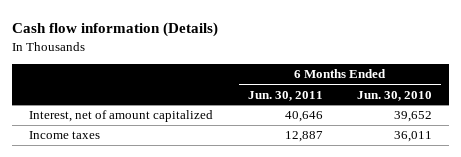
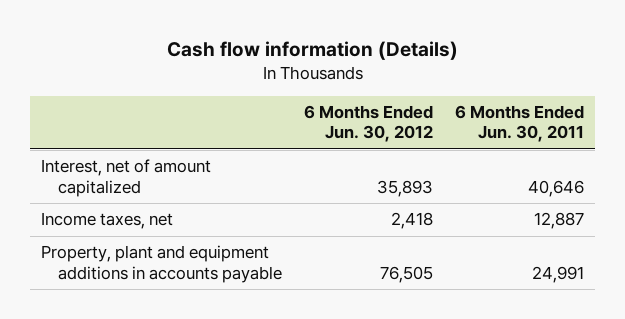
[356,90,432,101] Jun. 30, 2010 -> none
none -> [303,105,433,143] 6 Months Ended Jun. 30, 2012
[29,131,101,140] Income taxes -> [41,212,174,230] Income taxes, net
none -> [41,245,282,283] Property, plant and equipment additions in accounts payable

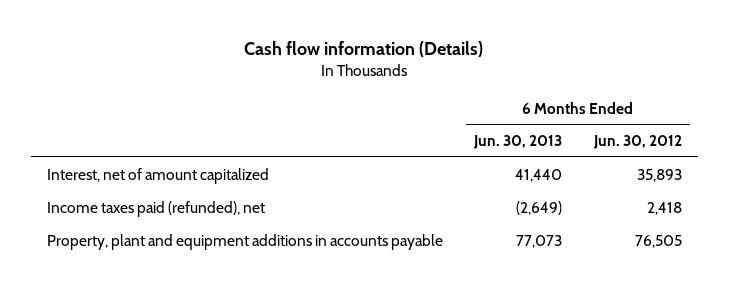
[454,105,584,143] 6 Months Ended Jun. 30, 2011 -> none
none -> [473,135,563,150] Jun. 30, 2013
[41,212,174,230] Income taxes, net -> [46,200,265,217] Income taxes paid (refunded), net

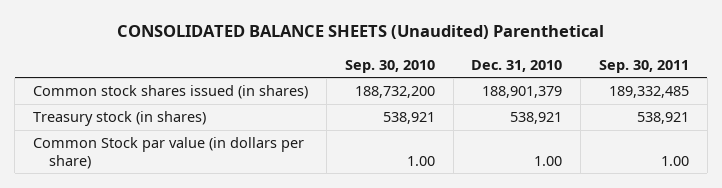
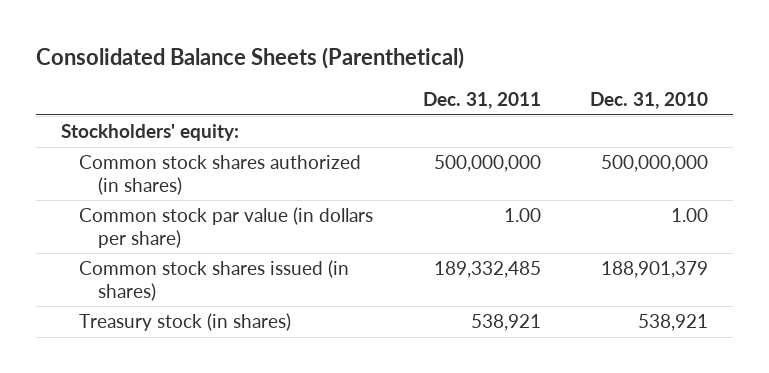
[117,25,605,40] CONSOLIDATED BALANCE SHEETS (Unaudited) Parenthetical -> [35,46,464,69] Consolidated Balance Sheets (Parenthetical)
[344,59,435,73] Sep. 30, 2010 -> none
[598,59,689,73] Sep. 30, 2011 -> none
none -> [422,91,541,109] Dec. 31, 2011
none -> [60,124,239,142] Stockholders' equity:
none -> [79,155,362,195] Common stock shares authorized (in shares)
none -> [79,207,374,248] Common stock par value (in dollars per share)
[33,137,305,169] Common Stock par value (in dollars per share) -> none

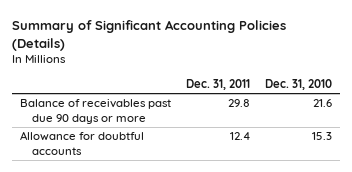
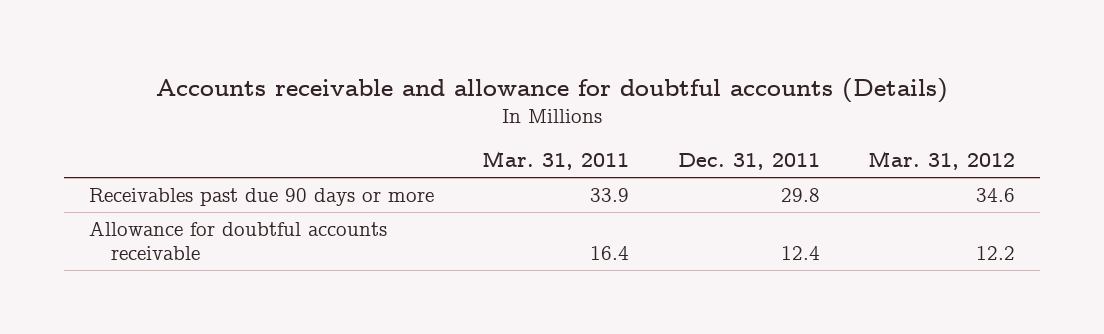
[11,19,286,51] Summary of Significant Accounting Policies (Details) -> [155,77,948,103] Accounts receivable and allowance for doubtful accounts (Details)
[265,78,333,90] Dec. 31, 2010 -> none
none -> [482,151,630,171] Mar. 31, 2011
none -> [868,151,1016,171] Mar. 31, 2012
[19,99,171,124] Balance of receivables past due 90 days or more -> [88,187,434,206] Receivables past due 90 days or more
[19,131,144,155] Allowance for doubtful accounts -> [88,220,387,260] Allowance for doubtful accounts receivable

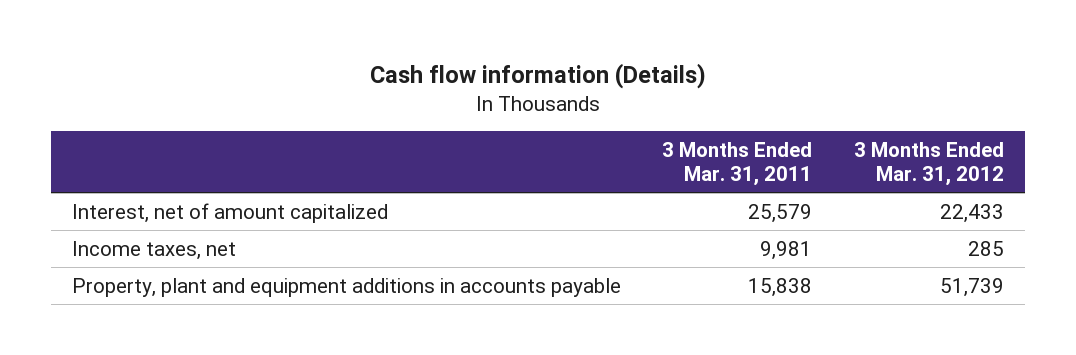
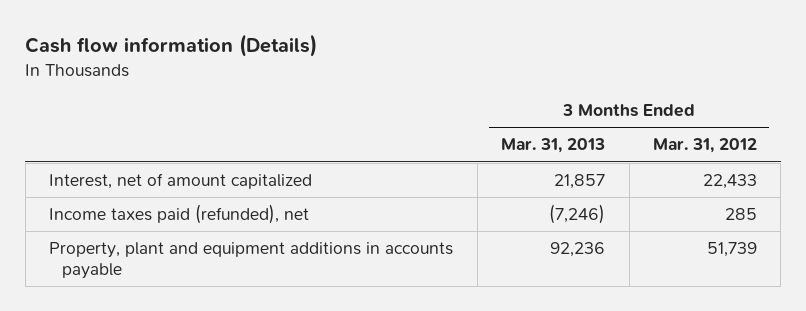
[662,142,813,186] 3 Months Ended Mar. 31, 2011 -> none
none -> [501,138,606,154] Mar. 31, 2013
[71,240,236,260] Income taxes, net -> [49,203,310,224] Income taxes paid (refunded), net

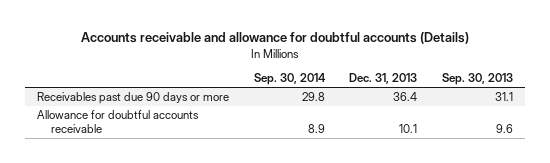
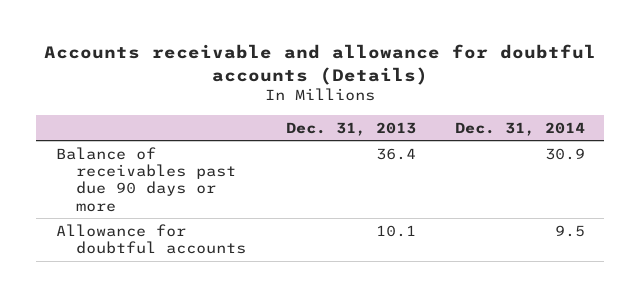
[253,73,326,86] Sep. 30, 2014 -> none
[441,73,513,86] Sep. 30, 2013 -> none
none -> [454,121,585,136] Dec. 31, 2014
[36,92,229,105] Receivables past due 90 days or more -> [55,146,237,212] Balance of receivables past due 90 days or more
[36,110,199,133] Allowance for doubtful accounts receivable -> [55,223,247,255] Allowance for doubtful accounts

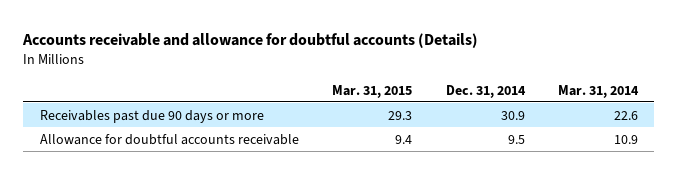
[285,121,416,136] Dec. 31, 2013 -> none
none -> [332,84,413,98] Mar. 31, 2015
none -> [557,84,639,98] Mar. 31, 2014
[55,146,237,212] Balance of receivables past due 90 days or more -> [40,109,265,123] Receivables past due 90 days or more
[55,223,247,255] Allowance for doubtful accounts -> [40,133,300,145] Allowance for doubtful accounts receivable

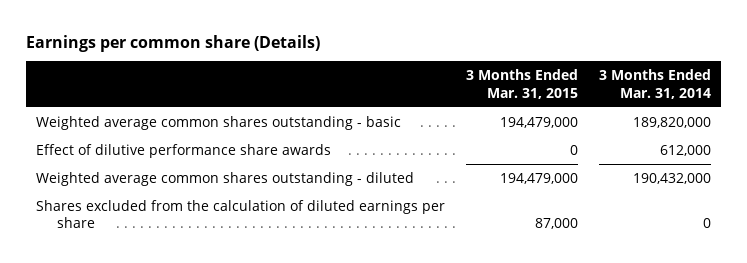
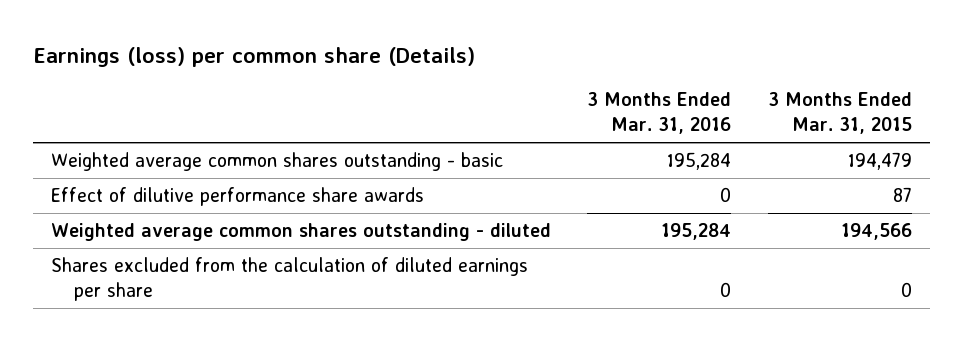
[26,34,321,52] Earnings per common share (Details) -> [32,46,475,67] Earnings (loss) per common share (Details)
[598,69,711,99] 3 Months Ended Mar. 31, 2014 -> none
none -> [587,92,732,135] 3 Months Ended Mar. 31, 2016
[500,116,579,128] 194,479,000 -> [847,152,912,171] 194,479
[570,144,579,155] 0 -> [892,187,912,203] 87
[500,172,579,184] 194,479,000 -> [840,223,912,241] 194,566
[535,218,579,230] 87,000 -> [900,281,912,297] 0

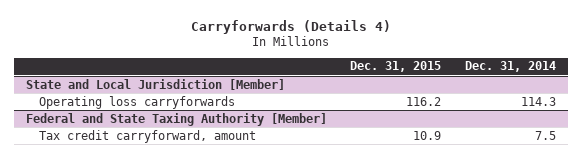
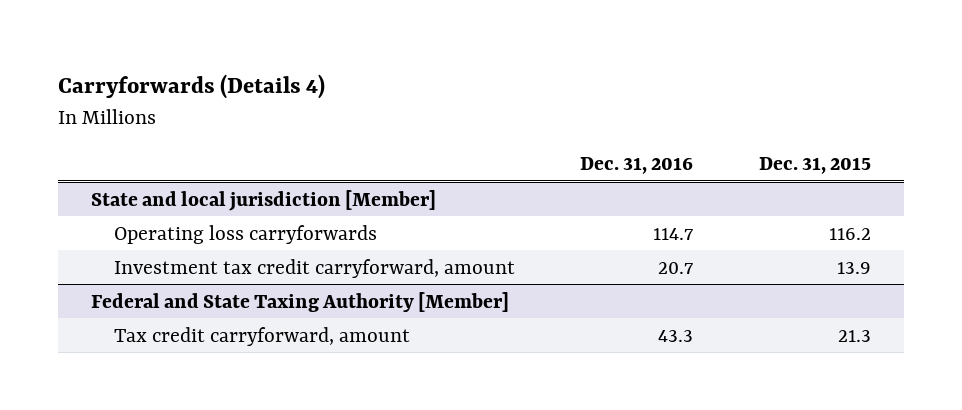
[464,61,556,73] Dec. 31, 2014 -> none
none -> [580,157,694,175] Dec. 31, 2016
[25,78,285,90] State and Local Jurisdiction [Member] -> [90,189,436,211] State and local jurisdiction [Member]
none -> [113,258,515,278] Investment tax credit carryforward, amount
[413,130,442,140] 10.9 -> [837,329,871,342] 21.3

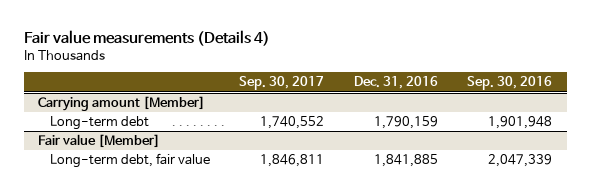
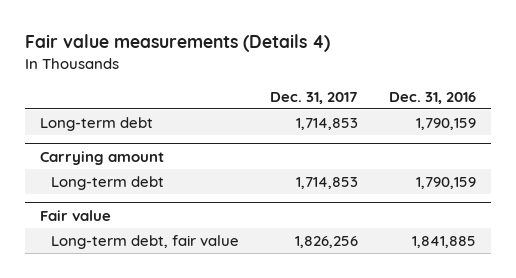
[239,76,325,91] Sep. 30, 2017 -> none
[467,76,553,91] Sep. 30, 2016 -> none
none -> [269,91,358,104] Dec. 31, 2017
[38,96,206,112] Carrying amount [Member] -> none
none -> [40,150,165,165] Carrying amount
none -> [50,175,164,190] Long-term debt
[38,134,161,149] Fair value [Member] -> [40,209,112,221] Fair value

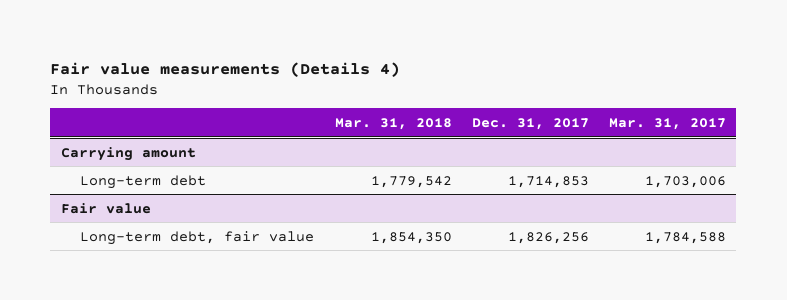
[388,91,476,104] Dec. 31, 2016 -> none
none -> [334,118,452,131] Mar. 31, 2018
none -> [609,118,727,131] Mar. 31, 2017
[40,116,154,131] Long-term debt -> none

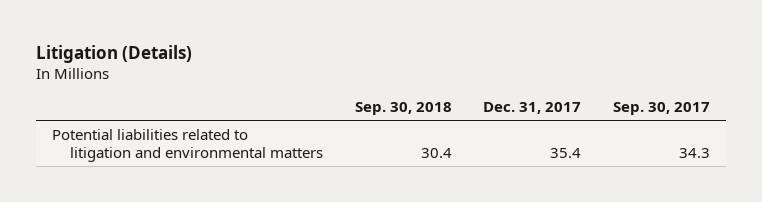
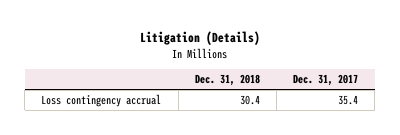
[354,102,452,116] Sep. 30, 2018 -> none
[613,102,711,116] Sep. 30, 2017 -> none
none -> [194,74,260,87] Dec. 31, 2018
[51,128,324,162] Potential liabilities related to litigation and environmental matters -> [41,94,162,108] Loss contingency accrual

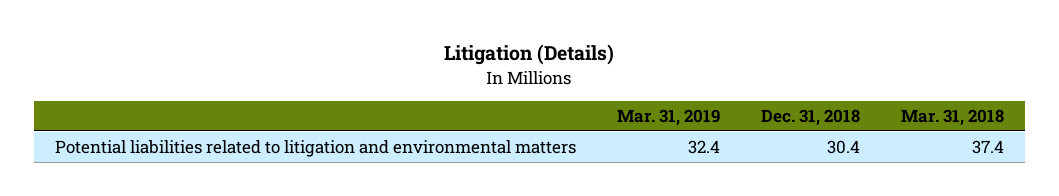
[293,74,359,87] Dec. 31, 2017 -> none
none -> [616,108,720,126] Mar. 31, 2019
none -> [901,108,1005,126] Mar. 31, 2018
[41,94,162,108] Loss contingency accrual -> [54,140,576,158] Potential liabilities related to litigation and environmental matters

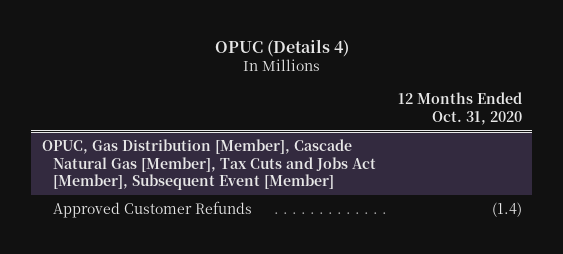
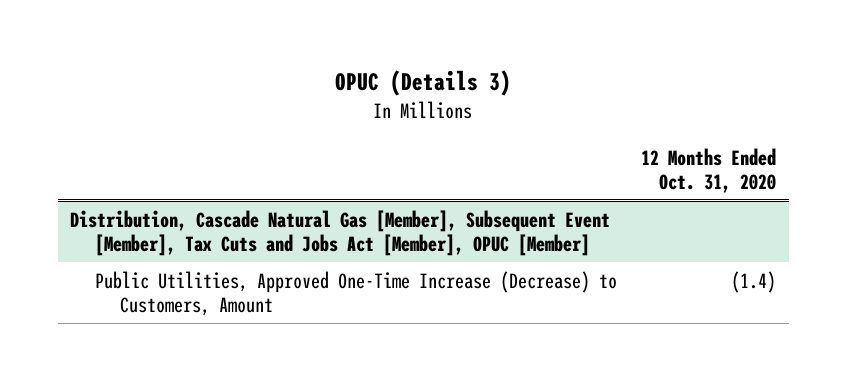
[214,38,349,57] OPUC (Details 4) -> [335,69,512,96] OPUC (Details 3)
[41,139,377,191] OPUC, Gas Distribution [Member], Cascade Natural Gas [Member], Tax Cuts and Jobs Act [Member], Subsequent Event [Member] -> [69,209,610,256] Distribution, Cascade Natural Gas [Member], Subsequent Event [Member], Tax Cuts and Jobs Act [Member], OPUC [Member]
[53,201,253,219] Approved Customer Refunds -> [94,270,617,316] Public Utilities, Approved One-Time Increase (Decrease) to Customers, Amount

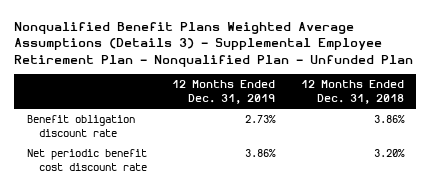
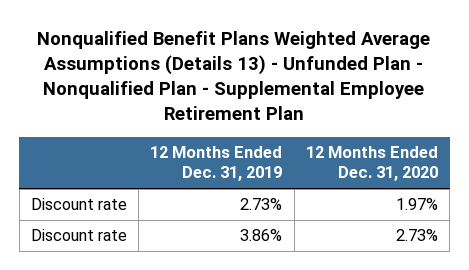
[14,21,414,67] Nonqualified Benefit Plans Weighted Average Assumptions (Details 3) - Supplemental Employee Retirement Plan - Nonqualified Plan - Unfunded Plan -> [37,30,431,121] Nonqualified Benefit Plans Weighted Average Assumptions (Details 13) - Unfunded Plan - Nonqualified Plan - Supplemental Employee Retirement Plan
[300,80,404,105] 12 Months Ended Dec. 31, 2018 -> none
none -> [305,146,438,182] 12 Months Ended Dec. 31, 2020
[26,115,135,137] Benefit obligation discount rate -> [30,198,127,211] Discount rate
[26,149,148,171] Net periodic benefit cost discount rate -> [30,229,127,242] Discount rate

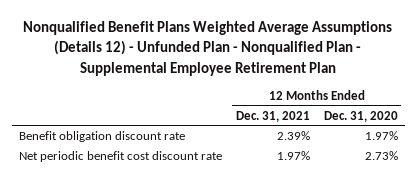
[37,30,431,121] Nonqualified Benefit Plans Weighted Average Assumptions (Details 13) - Unfunded Plan - Nonqualified Plan - Supplemental Employee Retirement Plan -> [23,20,393,76] Nonqualified Benefit Plans Weighted Average Assumptions (Details 12) - Unfunded Plan - Nonqualified Plan - Supplemental Employee Retirement Plan
[150,146,283,182] 12 Months Ended Dec. 31, 2019 -> none
none -> [235,110,310,122] Dec. 31, 2021
[30,198,127,211] Discount rate -> [18,131,185,143] Benefit obligation discount rate
[30,229,127,242] Discount rate -> [18,151,222,163] Net periodic benefit cost discount rate

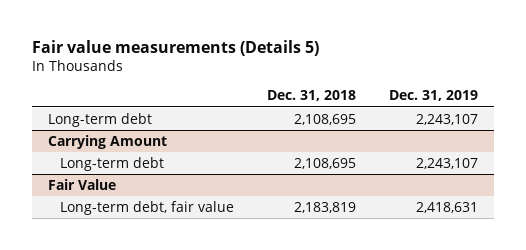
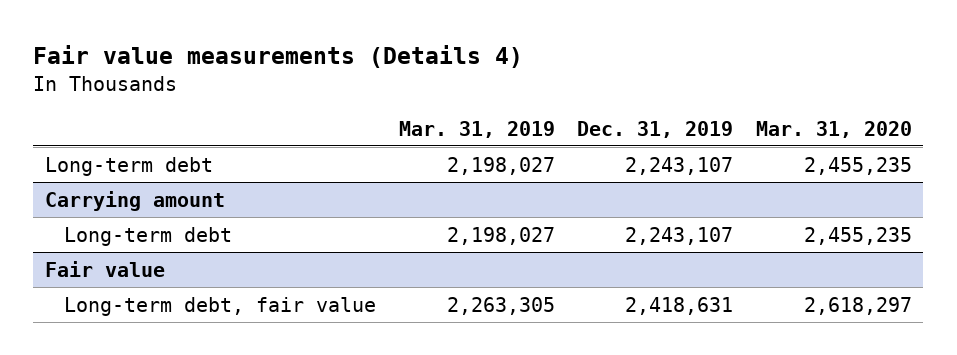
[31,39,319,56] Fair value measurements (Details 5) -> [33,45,524,69] Fair value measurements (Details 4)
[267,90,357,102] Dec. 31, 2018 -> none
none -> [398,120,555,138] Mar. 31, 2019
none -> [756,120,913,138] Mar. 31, 2020
[48,135,168,150] Carrying Amount -> [44,190,225,211] Carrying amount
[48,179,117,191] Fair Value -> [44,260,165,277] Fair value

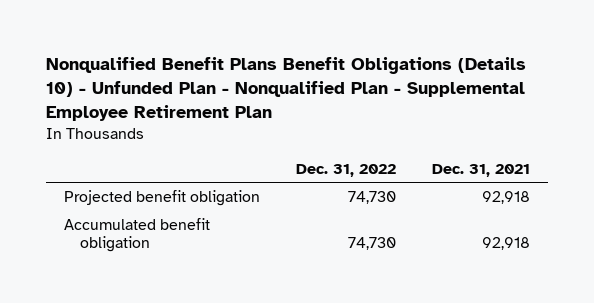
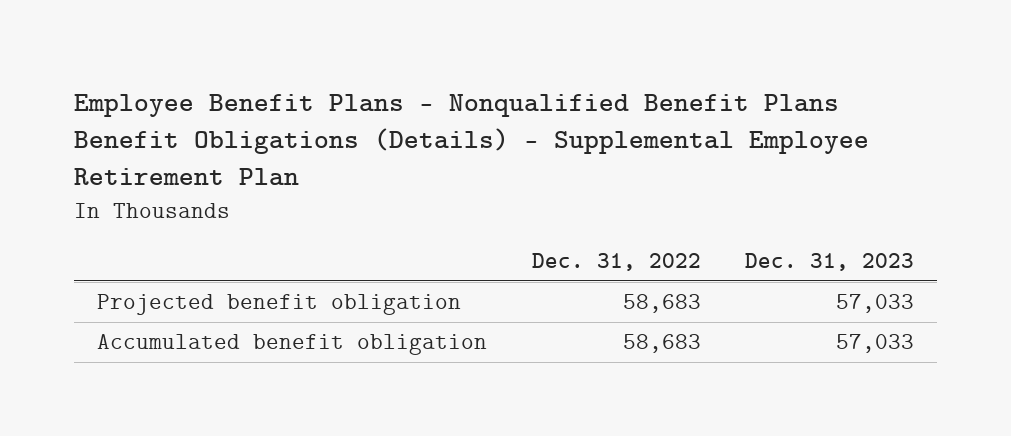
[46,57,527,122] Nonqualified Benefit Plans Benefit Obligations (Details 10) - Unfunded Plan - Nonqualified Plan - Supplemental Employee Retirement Plan -> [74,94,870,187] Employee Benefit Plans - Nonqualified Benefit Plans Benefit Obligations (Details) - Supplemental Employee Retirement Plan
[432,163,531,177] Dec. 31, 2021 -> none
none -> [745,253,915,272] Dec. 31, 2023
[348,191,397,205] 74,730 -> [622,294,701,314] 58,683
[348,237,397,251] 74,730 -> [622,334,701,354] 58,683

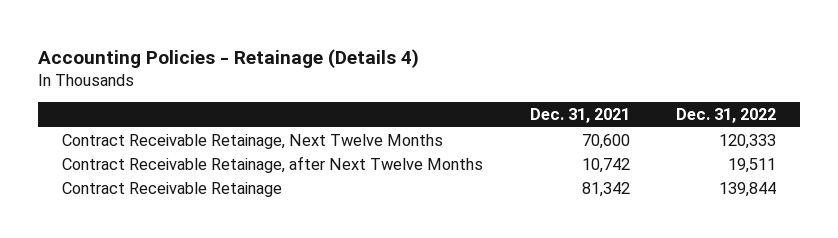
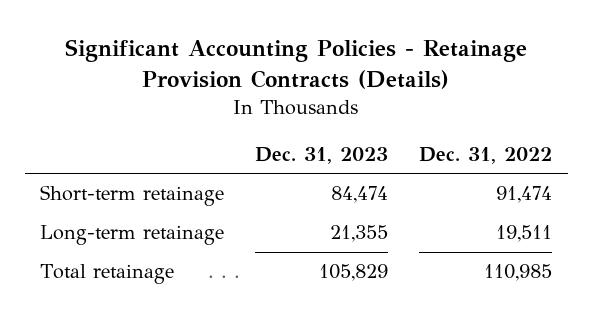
[38,48,420,68] Accounting Policies - Retainage (Details 4) -> [65,38,528,89] Significant Accounting Policies - Retainage Provision Contracts (Details)
[529,108,630,124] Dec. 31, 2021 -> none
none -> [255,146,389,164] Dec. 31, 2023
[61,133,443,149] Contract Receivable Retainage, Next Twelve Months -> none
none -> [40,185,225,207] Short-term retainage
[61,155,483,173] Contract Receivable Retainage, after Next Twelve Months -> [40,225,225,246] Long-term retainage
[61,181,282,197] Contract Receivable Retainage -> [40,264,175,285] Total retainage
[719,181,777,197] 139,844 -> [484,264,553,282] 110,985

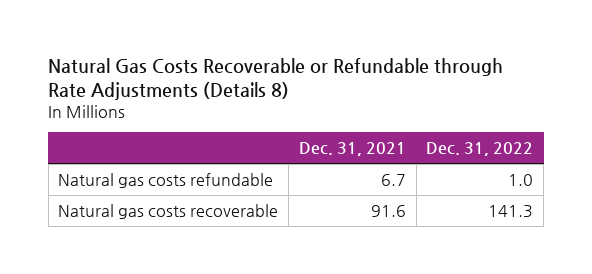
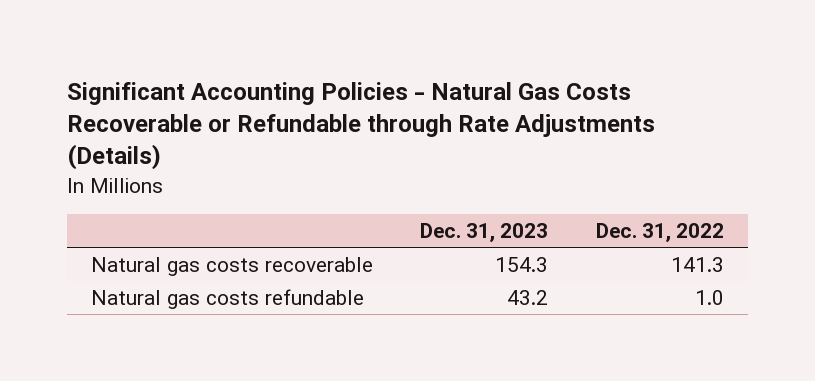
[48,58,504,101] Natural Gas Costs Recoverable or Refundable through Rate Adjustments (Details 8) -> [67,81,656,171] Significant Accounting Policies - Natural Gas Costs Recoverable or Refundable through Rate Adjustments (Details)
[298,142,406,157] Dec. 31, 2021 -> none
none -> [420,222,549,242] Dec. 31, 2023
[58,172,274,188] Natural gas costs refundable -> [90,289,364,310] Natural gas costs refundable

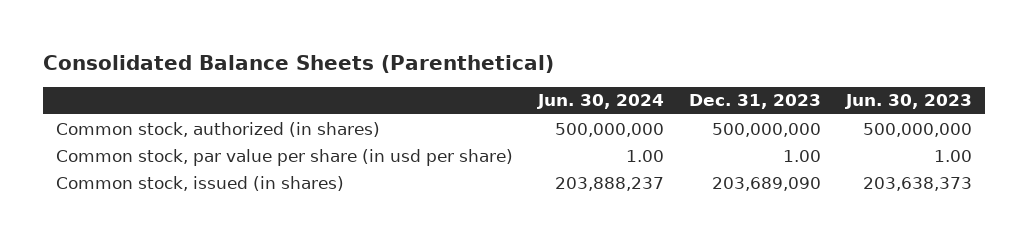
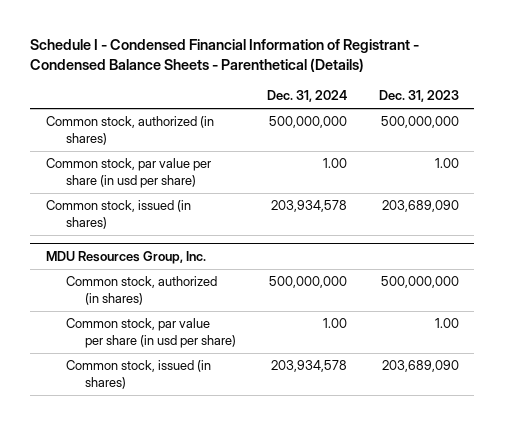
[42,54,554,73] Consolidated Balance Sheets (Parenthetical) -> [30,39,420,73] Schedule I - Condensed Financial Information of Registrant - Condensed Balance Sheets - Parenthetical (Details)
[536,94,664,110] Jun. 30, 2024 -> none
[845,94,973,110] Jun. 30, 2023 -> none
none -> [267,90,348,103] Dec. 31, 2024
none -> [46,250,207,264] MDU Resources Group, Inc.
none -> [65,276,217,305] Common stock, authorized (in shares)
none -> [65,318,236,348] Common stock, par value per share (in usd per share)
none -> [65,360,211,389] Common stock, issued (in shares)

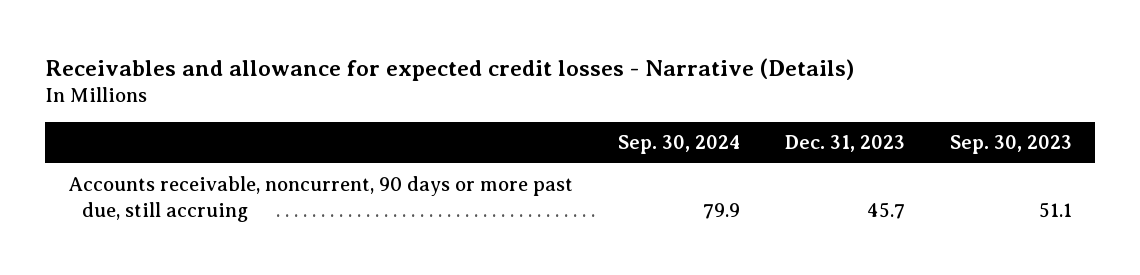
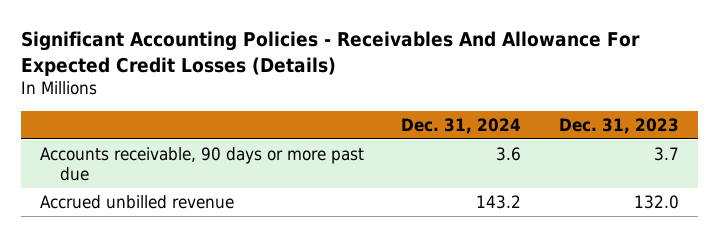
[44,57,854,81] Receivables and allowance for expected credit losses - Narrative (Details) -> [20,31,640,76] Significant Accounting Policies - Receivables And Allowance For Expected Credit Losses (Details)
[617,135,740,155] Sep. 30, 2024 -> none
[950,135,1073,155] Sep. 30, 2023 -> none
none -> [401,117,522,134] Dec. 31, 2024
[67,175,573,222] Accounts receivable, noncurrent, 90 days or more past due, still accruing -> [39,147,364,181] Accounts receivable, 90 days or more past due
[867,201,906,219] 45.7 -> [654,147,680,162] 3.7
none -> [39,195,234,210] Accrued unbilled revenue

